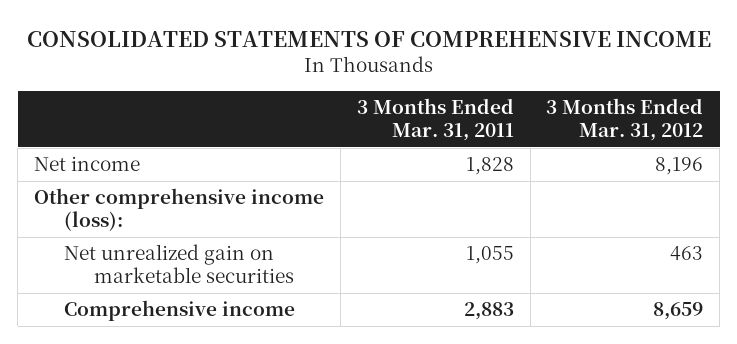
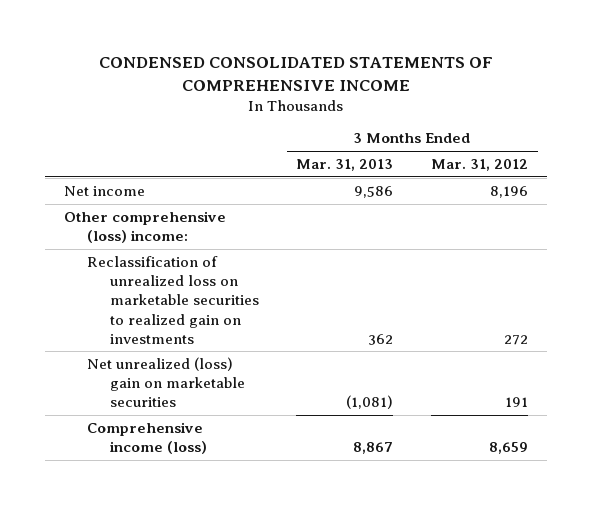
[26,30,711,47] CONSOLIDATED STATEMENTS OF COMPREHENSIVE INCOME -> [98,56,493,91] CONDENSED CONSOLIDATED STATEMENTS OF COMPREHENSIVE INCOME
[356,98,514,142] 3 Months Ended Mar. 31, 2011 -> none
none -> [296,158,394,171] Mar. 31, 2013
[33,188,324,232] Other comprehensive income (loss): -> [63,210,226,244] Other comprehensive (loss) income:
none -> [86,255,259,344] Reclassification of unrealized loss on marketable securities to realized gain on investments
[63,244,294,284] Net unrealized gain on marketable securities -> [86,356,245,408] Net unrealized (loss) gain on marketable securities
[670,246,704,262] 463 -> [505,397,529,408] 191
[63,300,295,322] Comprehensive income -> [86,421,207,455] Comprehensive income (loss)

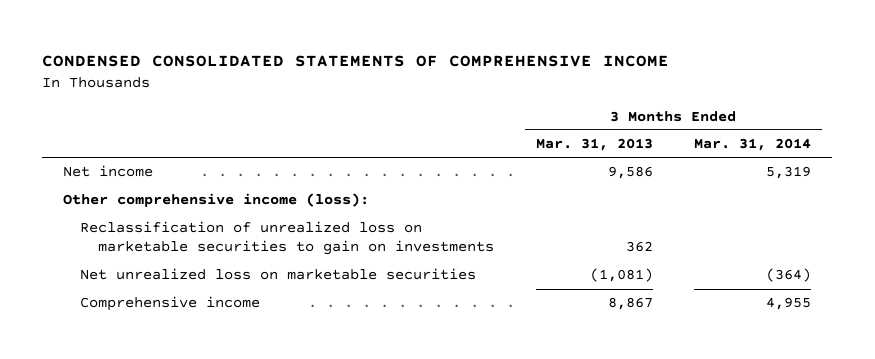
[431,158,529,171] Mar. 31, 2012 -> none
none -> [694,138,812,152] Mar. 31, 2014
[63,210,226,244] Other comprehensive (loss) income: -> [63,193,370,208] Other comprehensive income (loss):
[86,255,259,344] Reclassification of unrealized loss on marketable securities to realized gain on investments -> [80,221,494,256] Reclassification of unrealized loss on marketable securities to gain on investments
[86,356,245,408] Net unrealized (loss) gain on marketable securities -> [80,268,477,281] Net unrealized loss on marketable securities
[86,421,207,455] Comprehensive income (loss) -> [80,296,261,312] Comprehensive income

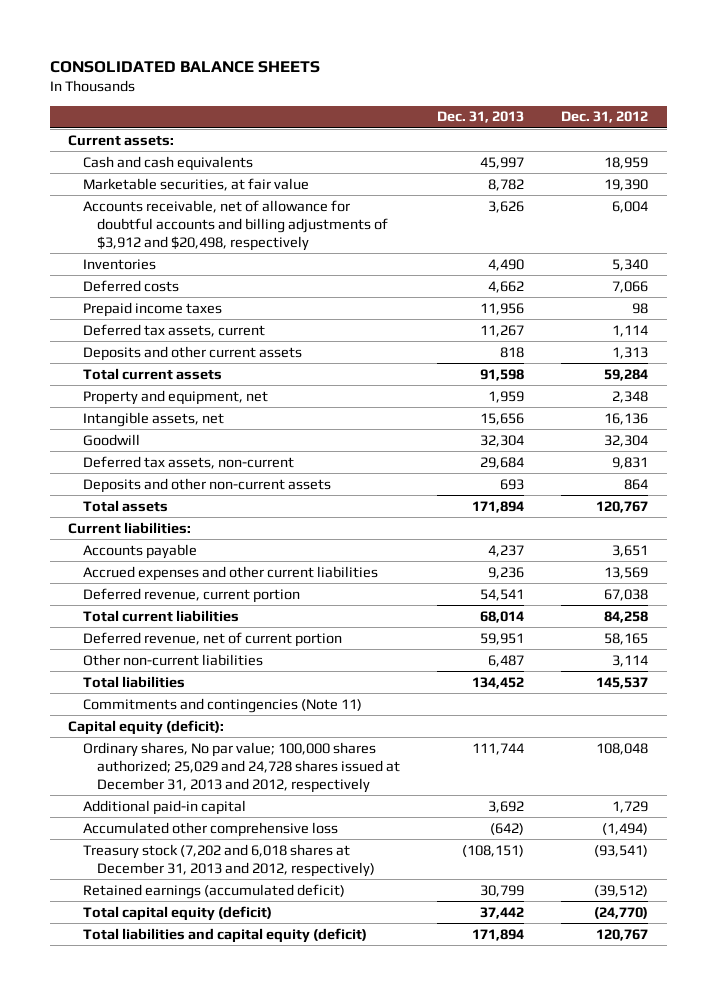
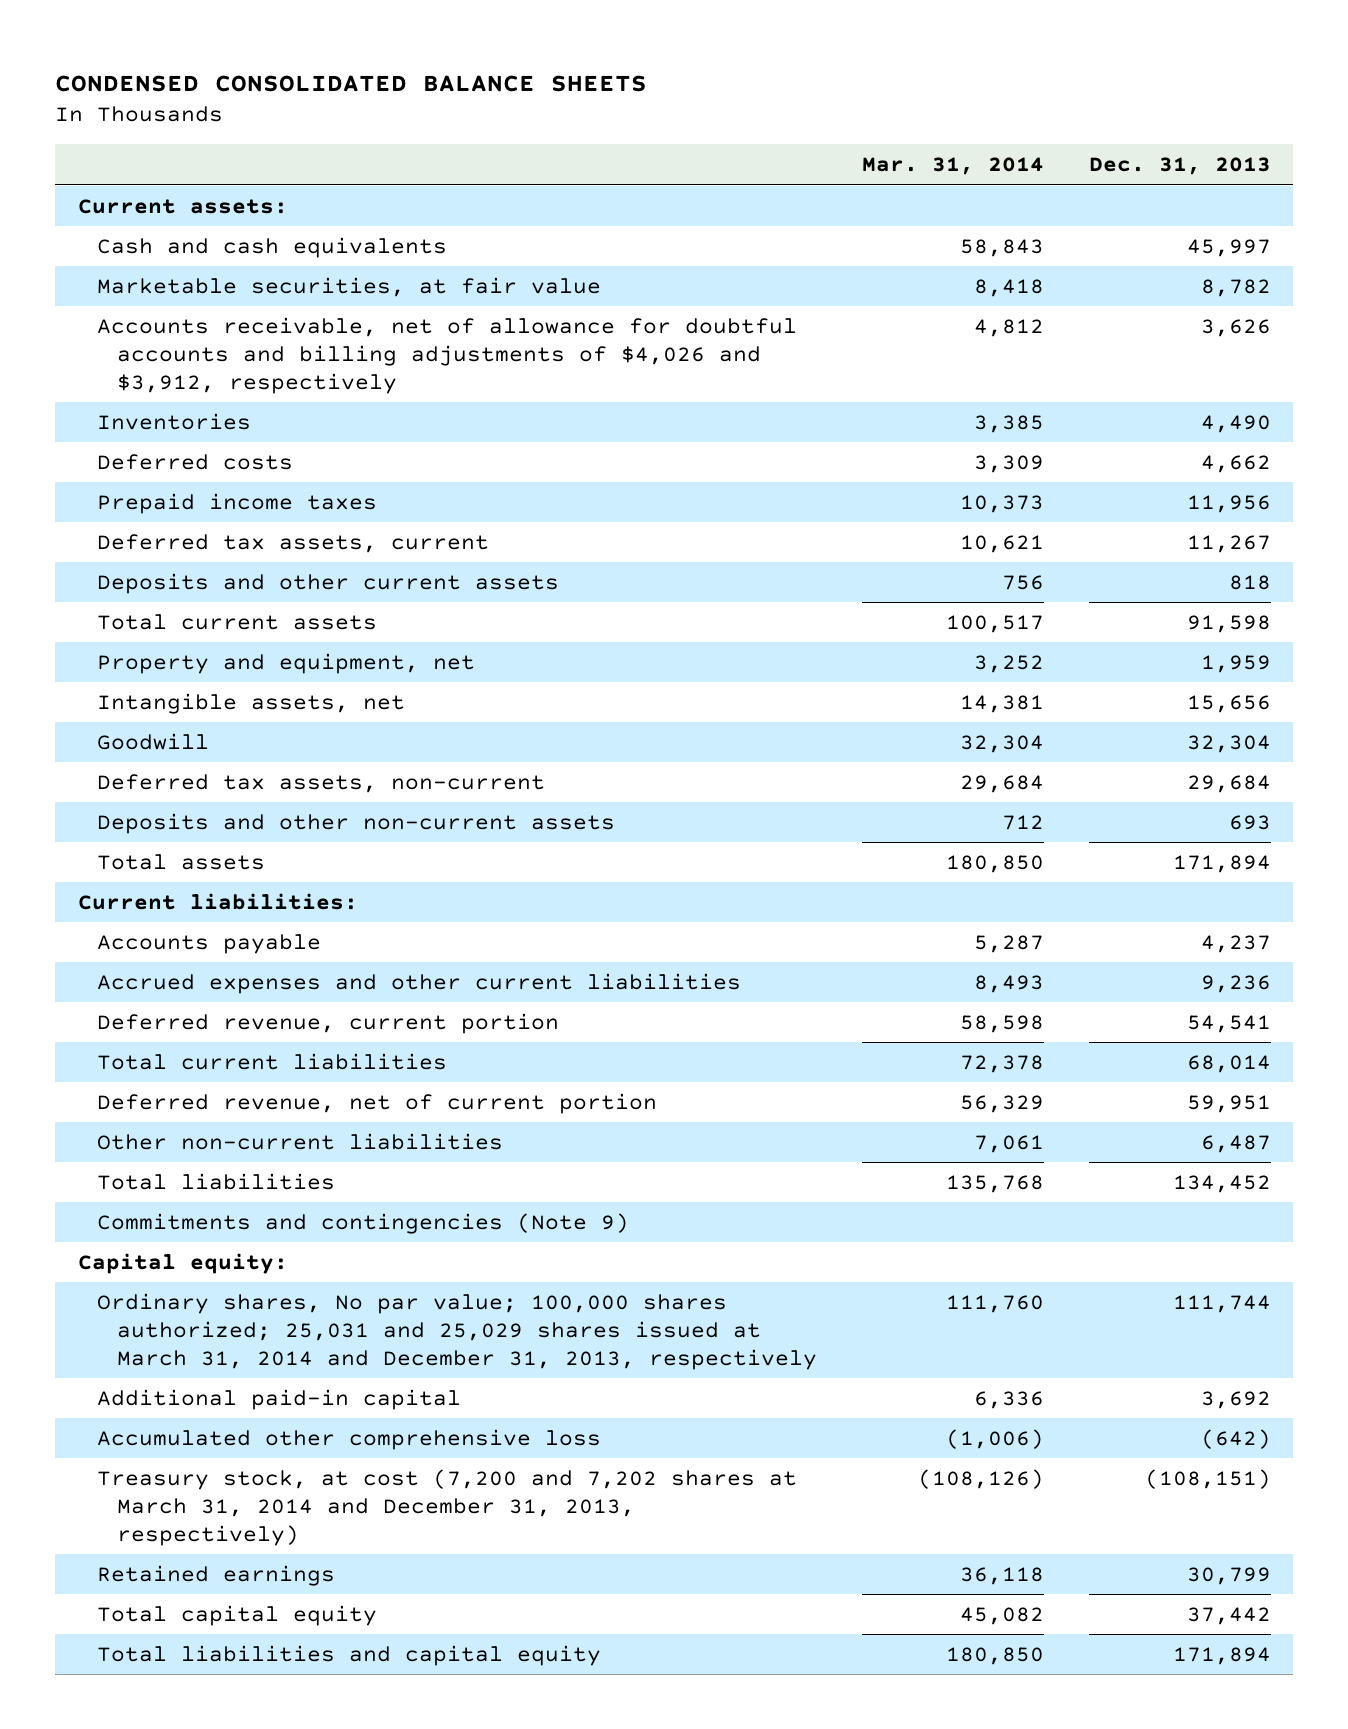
[49,61,320,74] CONSOLIDATED BALANCE SHEETS -> [55,74,648,92] CONDENSED CONSOLIDATED BALANCE SHEETS
[561,111,649,124] Dec. 31, 2012 -> none
none -> [861,157,1044,176] Mar. 31, 2014
[82,199,389,251] Accounts receivable, net of allowance for doubtful accounts and billing adjustments of $3,912 and $20,498, respectively -> [97,316,798,394] Accounts receivable, net of allowance for doubtful accounts and billing adjustments of $4,026 and $3,912, respectively
[82,697,362,713] Commitments and contingencies (Note 11) -> [97,1212,630,1234] Commitments and contingencies (Note 9)
[68,719,225,735] Capital equity (deficit): -> [77,1252,288,1274] Capital equity:
[82,741,401,793] Ordinary shares, No par value; 100,000 shares authorized; 25,029 and 24,728 shares issued at December 31, 2013 and 2012, respectively -> [97,1292,818,1370] Ordinary shares, No par value; 100,000 shares authorized; 25,031 and 25,029 shares issued at March 31, 2014 and December 31, 2013, respectively
[82,843,376,877] Treasury stock (7,202 and 6,018 shares at December 31, 2013 and 2012, respectively) -> [97,1468,798,1546] Treasury stock, at cost (7,200 and 7,202 shares at March 31, 2014 and December 31, 2013, respectively)
[82,883,345,899] Retained earnings (accumulated deficit) -> [97,1564,336,1586] Retained earnings
[82,905,272,921] Total capital equity (deficit) -> [97,1604,378,1626] Total capital equity
[82,927,367,943] Total liabilities and capital equity (deficit) -> [97,1644,602,1666] Total liabilities and capital equity

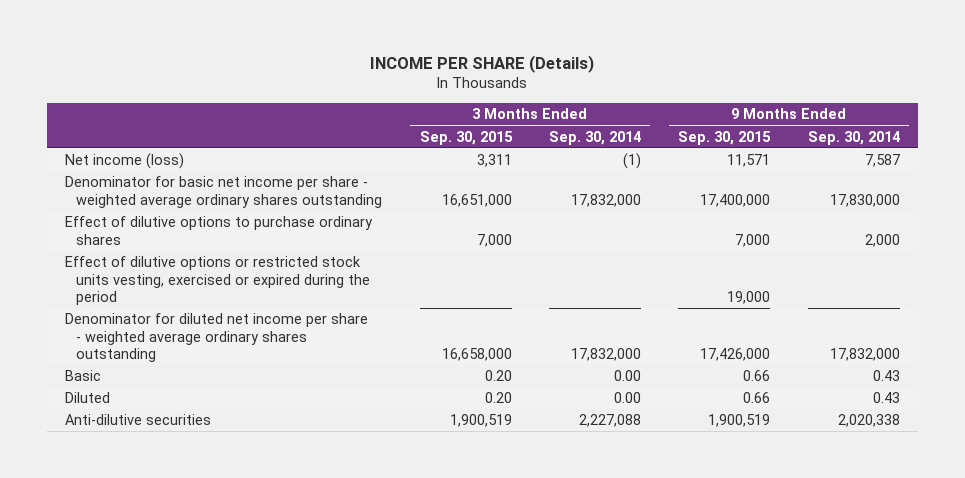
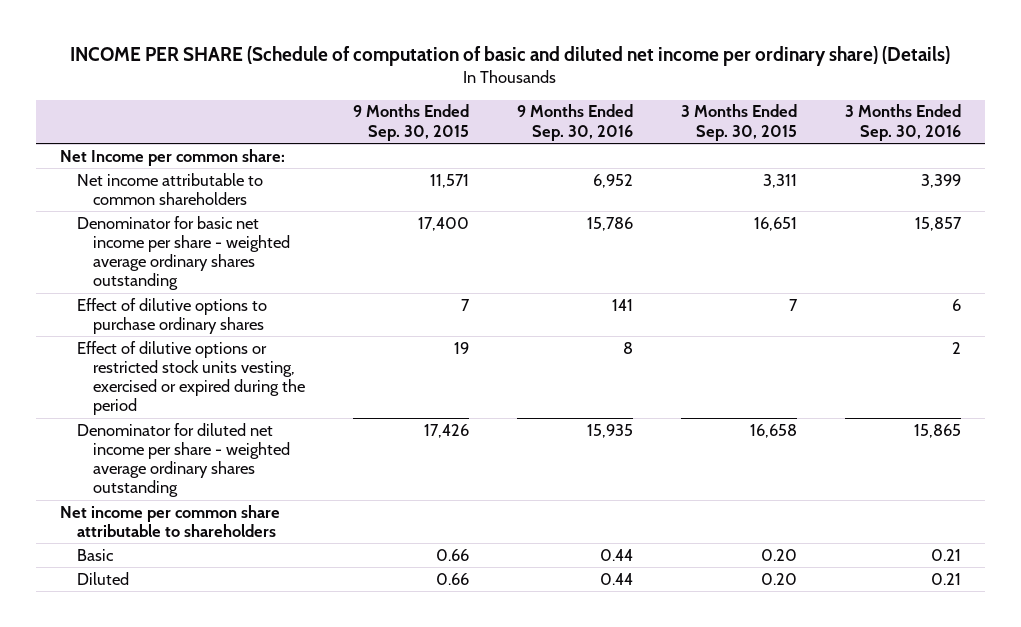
[370,55,595,74] INCOME PER SHARE (Details) -> [70,46,951,67] INCOME PER SHARE (Schedule of computation of basic and diluted net income per ordinary share) (Details)
[548,130,641,145] Sep. 30, 2014 -> none
[807,130,900,145] Sep. 30, 2014 -> none
none -> [517,104,634,141] 9 Months Ended Sep. 30, 2016
none -> [844,104,961,141] 3 Months Ended Sep. 30, 2016
none -> [59,148,285,166] Net Income per common share:
[65,153,185,170] Net income (loss) -> [76,172,263,205] Net income attributable to common shareholders
[441,193,512,207] 16,651,000 -> [753,216,797,231] 16,651
[700,193,771,207] 17,400,000 -> [418,216,470,231] 17,400
[476,233,512,247] 7,000 -> [788,298,798,311] 7
[735,233,771,247] 7,000 -> [461,298,471,311] 7
[727,291,771,305] 19,000 -> [454,341,470,354] 19
[441,348,512,362] 16,658,000 -> [749,423,797,438] 16,658
[700,348,771,362] 17,426,000 -> [424,423,470,438] 17,426
none -> [59,504,280,537] Net income per common share attributable to shareholders
[65,414,212,426] Anti-dilutive securities -> none

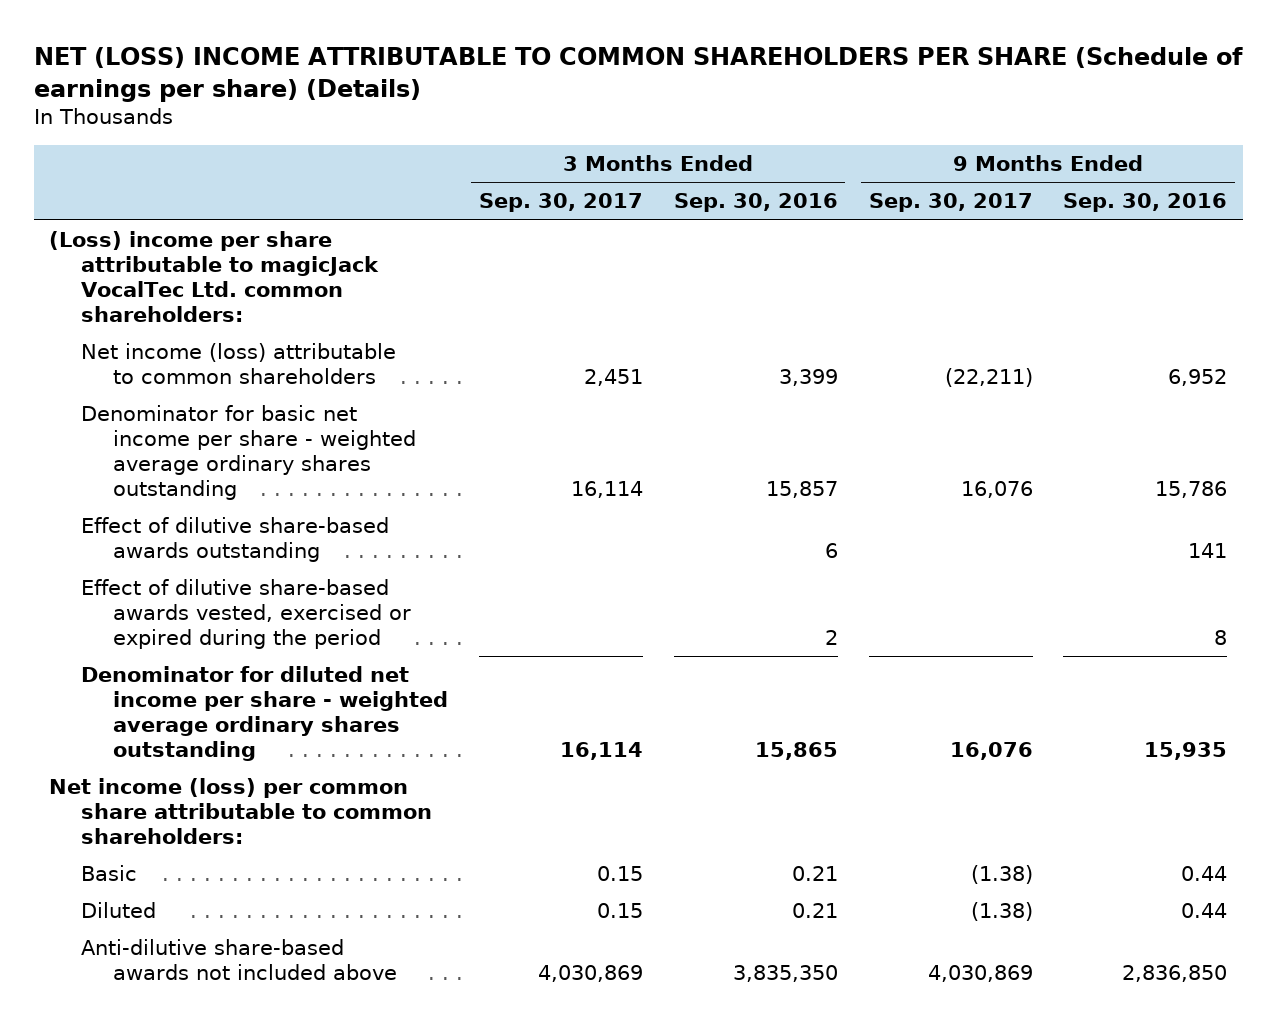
[70,46,951,67] INCOME PER SHARE (Schedule of computation of basic and diluted net income per ordinary share) (Details) -> [33,47,1243,102] NET (LOSS) INCOME ATTRIBUTABLE TO COMMON SHAREHOLDERS PER SHARE (Schedule of earnings per share) (Details)
[353,104,470,141] 9 Months Ended Sep. 30, 2015 -> none
[680,104,797,141] 3 Months Ended Sep. 30, 2015 -> none
none -> [478,193,643,213] Sep. 30, 2017
none -> [868,193,1033,213] Sep. 30, 2017
[59,148,285,166] Net Income per common share: -> [49,231,380,323] (Loss) income per share attributable to magicJack VocalTec Ltd. common shareholders:
[76,172,263,205] Net income attributable to common shareholders -> [81,343,397,385] Net income (loss) attributable to common shareholders
[76,297,267,334] Effect of dilutive options to purchase ordinary shares -> [81,517,390,563] Effect of dilutive share-based awards outstanding
[76,340,306,416] Effect of dilutive options or restricted stock units vesting, exercised or expired during the period -> [81,579,411,650] Effect of dilutive share-based awards vested, exercised or expired during the period
[59,504,280,537] Net income per common share attributable to shareholders -> [49,778,433,845] Net income (loss) per common share attributable to common shareholders:
none -> [81,939,397,981] Anti-dilutive share-based awards not included above

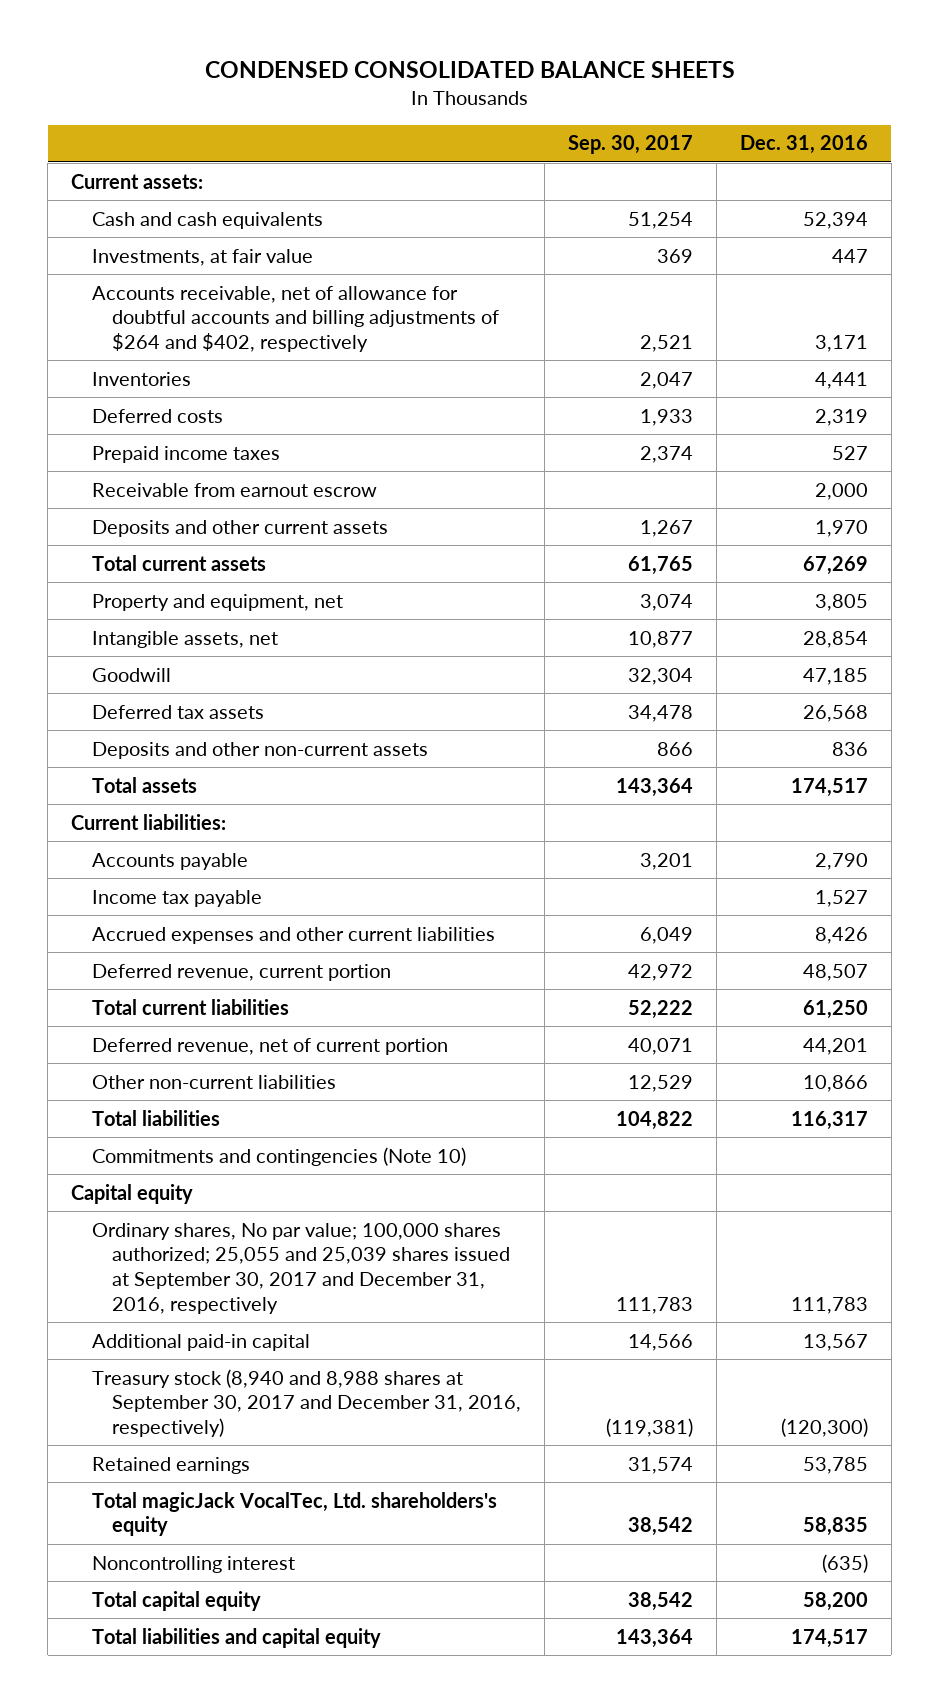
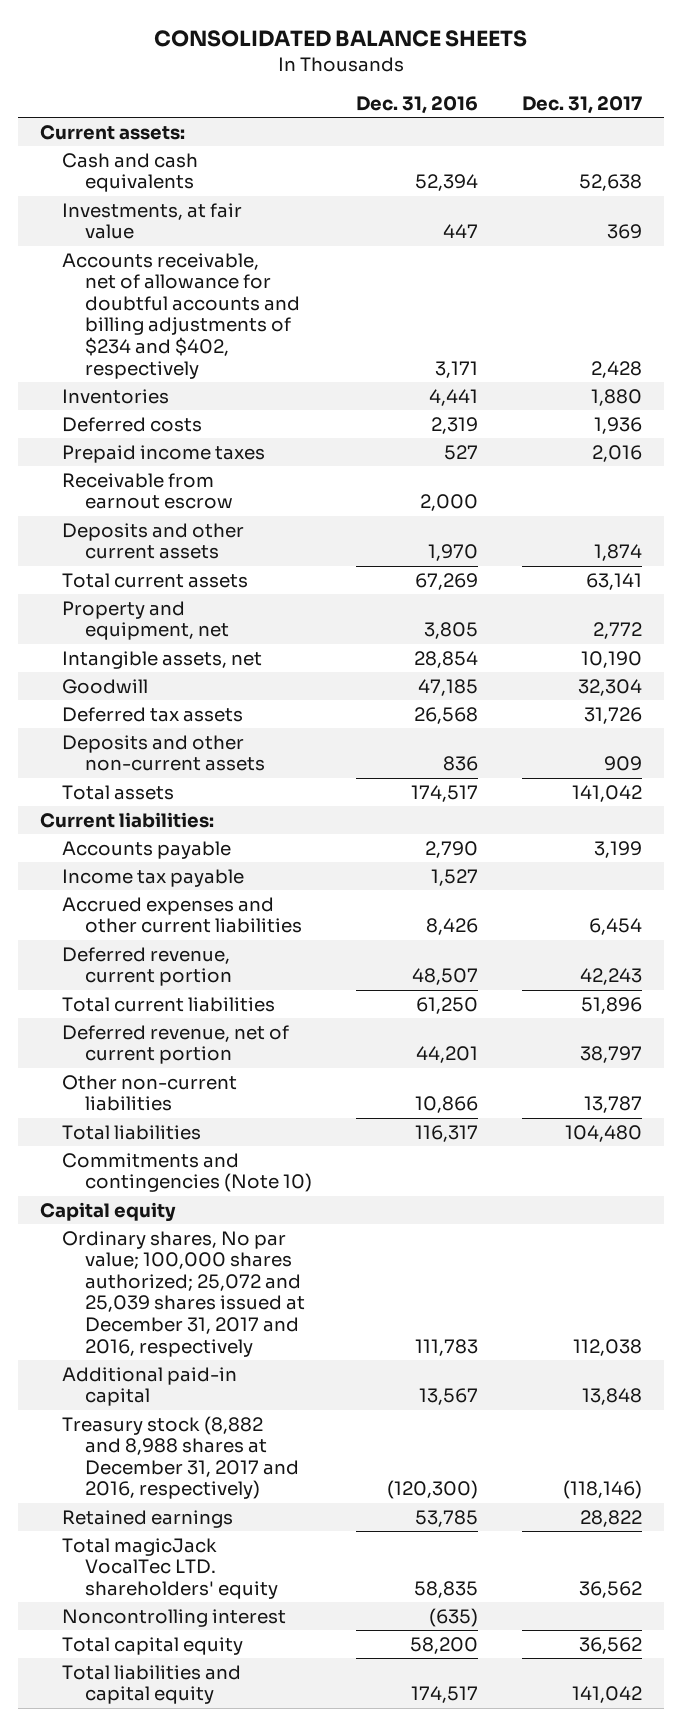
[204,61,735,79] CONDENSED CONSOLIDATED BALANCE SHEETS -> [153,30,527,48] CONSOLIDATED BALANCE SHEETS
[568,135,694,155] Sep. 30, 2017 -> none
none -> [521,95,642,114] Dec. 31, 2017
[91,285,500,353] Accounts receivable, net of allowance for doubtful accounts and billing adjustments of $264 and $402, respectively -> [62,252,300,379] Accounts receivable, net of allowance for doubtful accounts and billing adjustments of $234 and $402, respectively
[91,1222,511,1314] Ordinary shares, No par value; 100,000 shares authorized; 25,055 and 25,039 shares issued at September 30, 2017 and December 31, 2016, respectively -> [62,1230,305,1357] Ordinary shares, No par value; 100,000 shares authorized; 25,072 and 25,039 shares issued at December 31, 2017 and 2016, respectively
[91,1368,522,1438] Treasury stock (8,940 and 8,988 shares at September 30, 2017 and December 31, 2016, respectively) -> [62,1415,299,1500] Treasury stock (8,882 and 8,988 shares at December 31, 2017 and 2016, respectively)
[91,1491,497,1537] Total magicJack VocalTec, Ltd. shareholders's equity -> [62,1537,278,1599] Total magicJack VocalTec LTD. shareholders' equity

